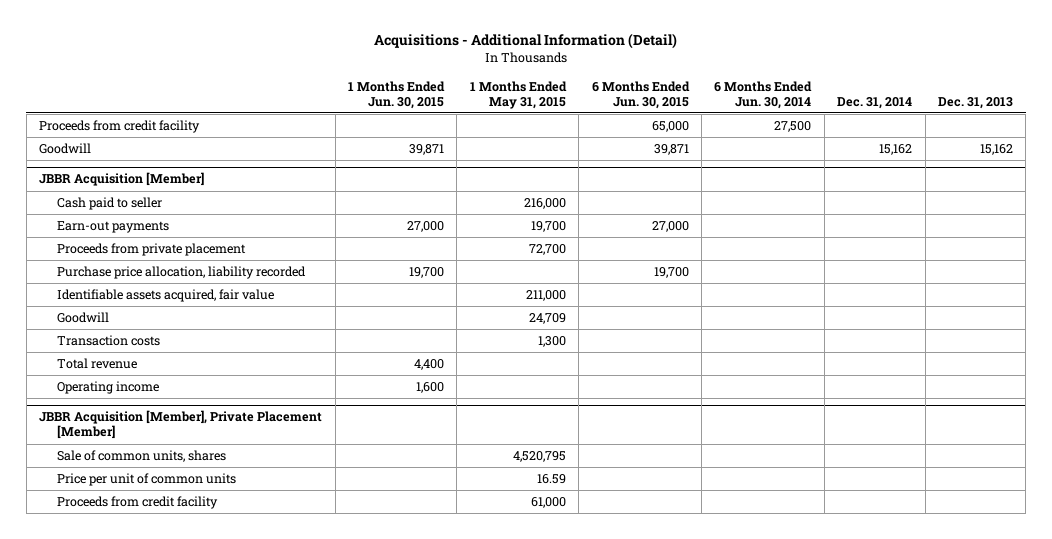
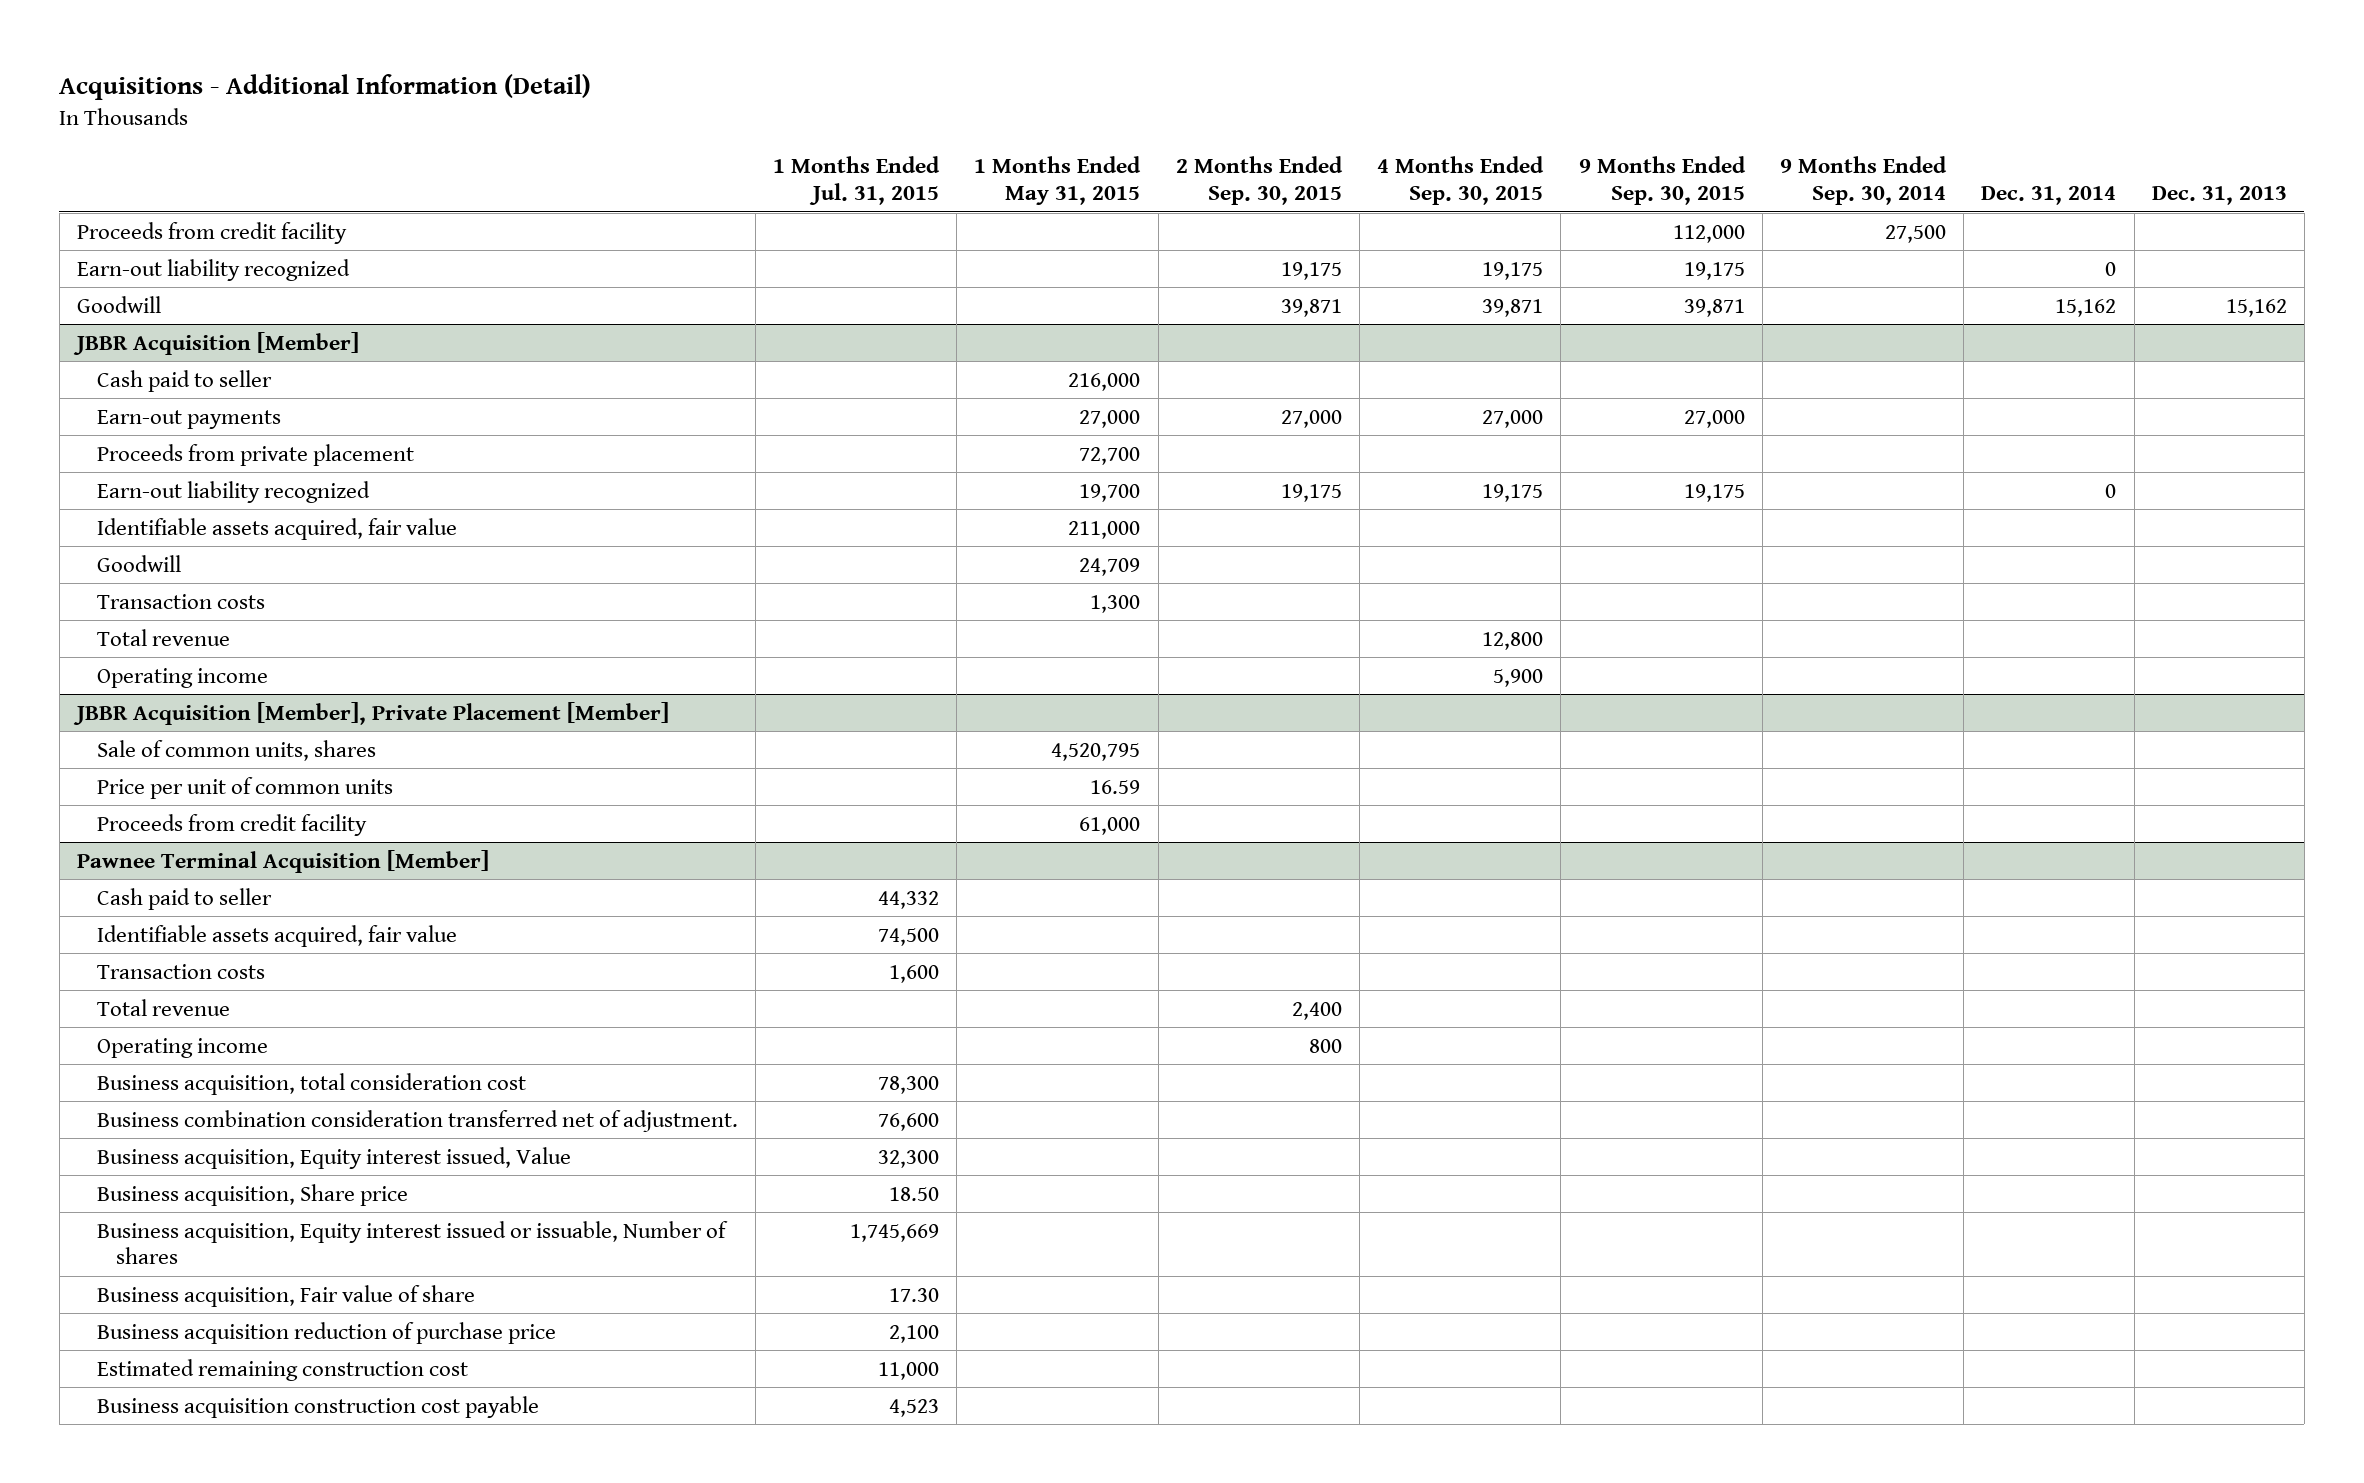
[347,80,445,109] 1 Months Ended Jun. 30, 2015 -> none
[591,80,690,109] 6 Months Ended Jun. 30, 2015 -> none
[714,80,813,109] 6 Months Ended Jun. 30, 2014 -> none
none -> [773,156,941,205] 1 Months Ended Jul. 31, 2015
none -> [1175,156,1343,205] 2 Months Ended Sep. 30, 2015
none -> [1377,156,1545,205] 4 Months Ended Sep. 30, 2015
none -> [1578,156,1746,205] 9 Months Ended Sep. 30, 2015
none -> [1779,156,1947,205] 9 Months Ended Sep. 30, 2014
none -> [76,258,350,281] Earn-out liability recognized
[530,221,566,233] 19,700 -> [1079,409,1141,428] 27,000
[56,266,306,280] Purchase price allocation, liability recorded -> none
none -> [96,480,370,503] Earn-out liability recognized
none -> [76,849,489,873] Pawnee Terminal Acquisition [Member]
none -> [96,887,272,910] Cash paid to seller
none -> [96,924,457,947] Identifiable assets acquired, fair value
none -> [96,963,265,979] Transaction costs
none -> [96,998,230,1016] Total revenue
none -> [96,1037,268,1058] Operating income
none -> [96,1072,526,1095] Business acquisition, total consideration cost
none -> [96,1109,738,1132] Business combination consideration transferred net of adjustment.
none -> [96,1146,571,1169] Business acquisition, Equity interest issued, Value
none -> [96,1183,408,1206] Business acquisition, Share price
none -> [96,1220,728,1265] Business acquisition, Equity interest issued or issuable, Number of shares
none -> [96,1284,475,1307] Business acquisition, Fair value of share
none -> [96,1321,556,1344] Business acquisition reduction of purchase price
none -> [96,1358,468,1381] Estimated remaining construction cost
none -> [96,1395,539,1418] Business acquisition construction cost payable

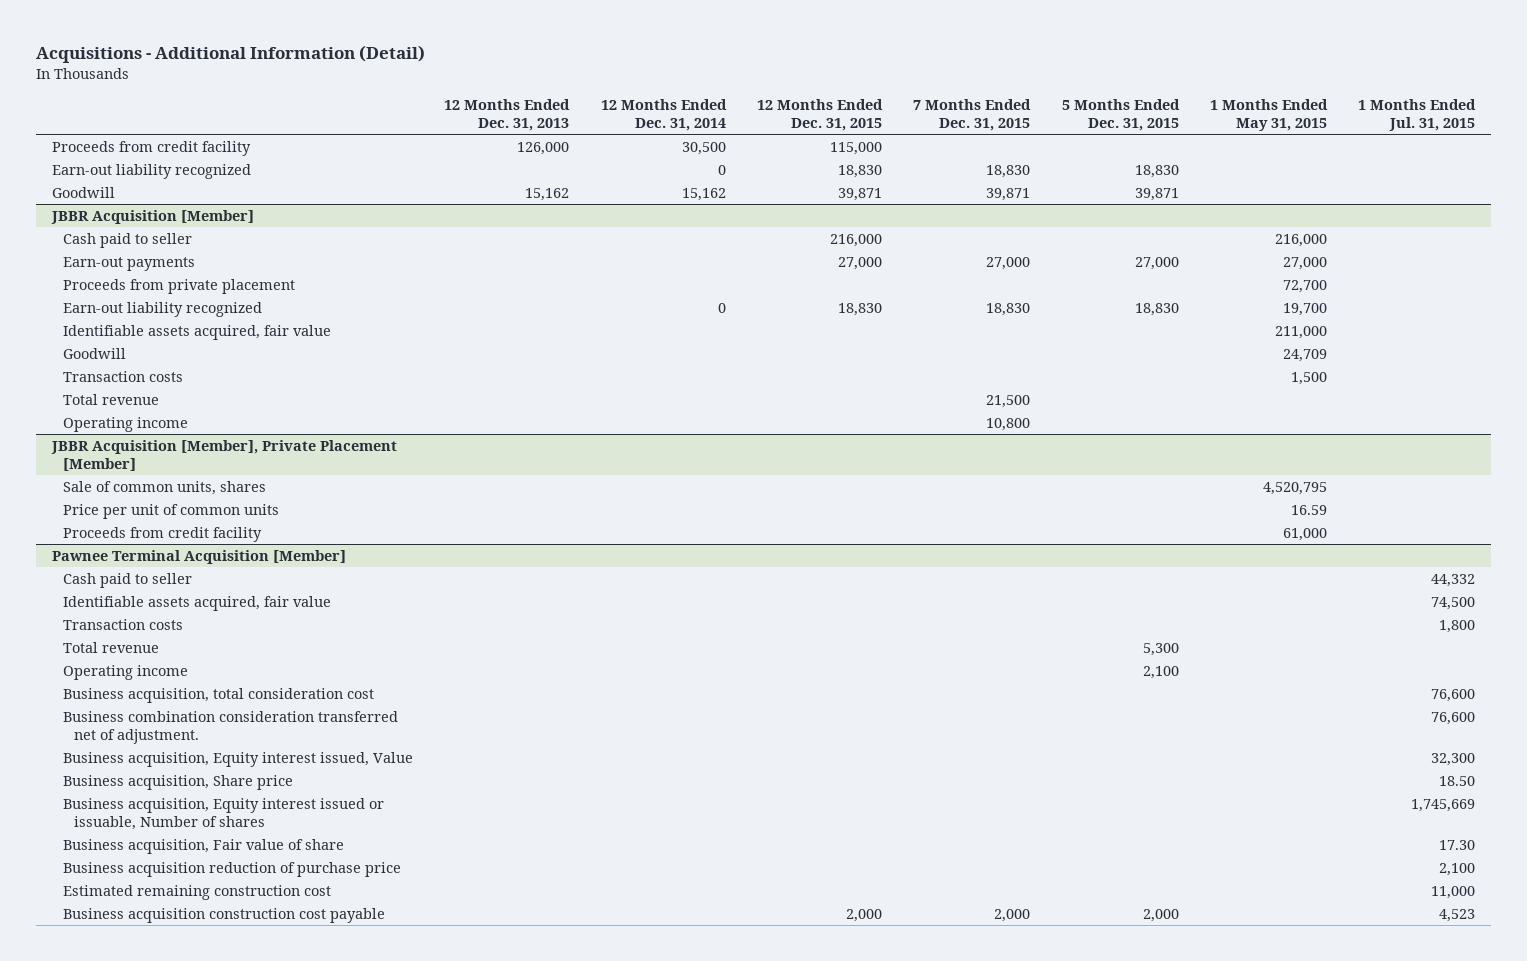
[1175,156,1343,205] 2 Months Ended Sep. 30, 2015 -> none
[1377,156,1545,205] 4 Months Ended Sep. 30, 2015 -> none
[1578,156,1746,205] 9 Months Ended Sep. 30, 2015 -> none
[1779,156,1947,205] 9 Months Ended Sep. 30, 2014 -> none
[1981,185,2117,205] Dec. 31, 2014 -> none
[2151,185,2287,205] Dec. 31, 2013 -> none
none -> [444,99,571,132] 12 Months Ended Dec. 31, 2013
none -> [600,99,727,132] 12 Months Ended Dec. 31, 2014
none -> [757,99,884,132] 12 Months Ended Dec. 31, 2015
none -> [913,99,1032,132] 7 Months Ended Dec. 31, 2015
none -> [1061,99,1180,132] 5 Months Ended Dec. 31, 2015
[1090,594,1141,613] 1,300 -> [1291,371,1328,385] 1,500
[889,964,940,983] 1,600 -> [1439,619,1476,633] 1,800
[878,1075,940,1094] 78,300 -> [1431,688,1476,702] 76,600

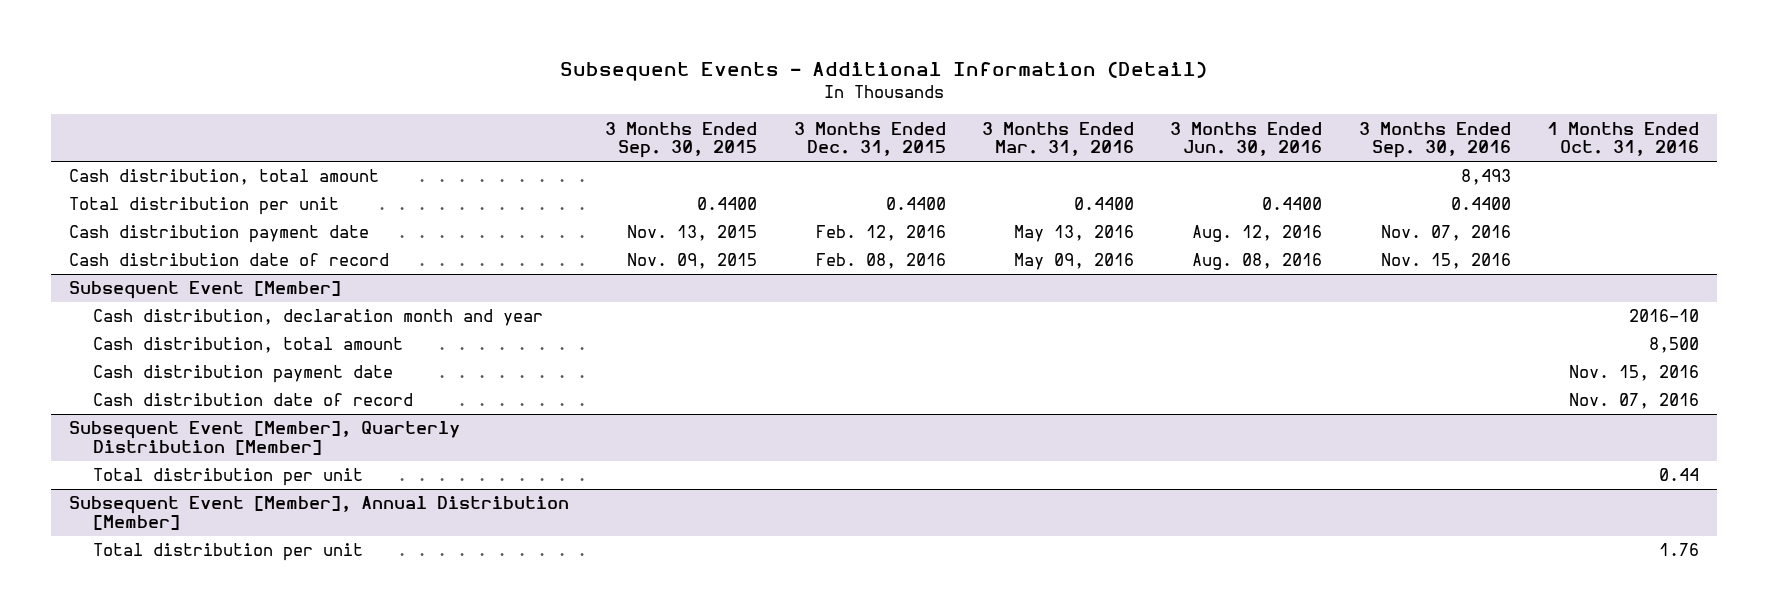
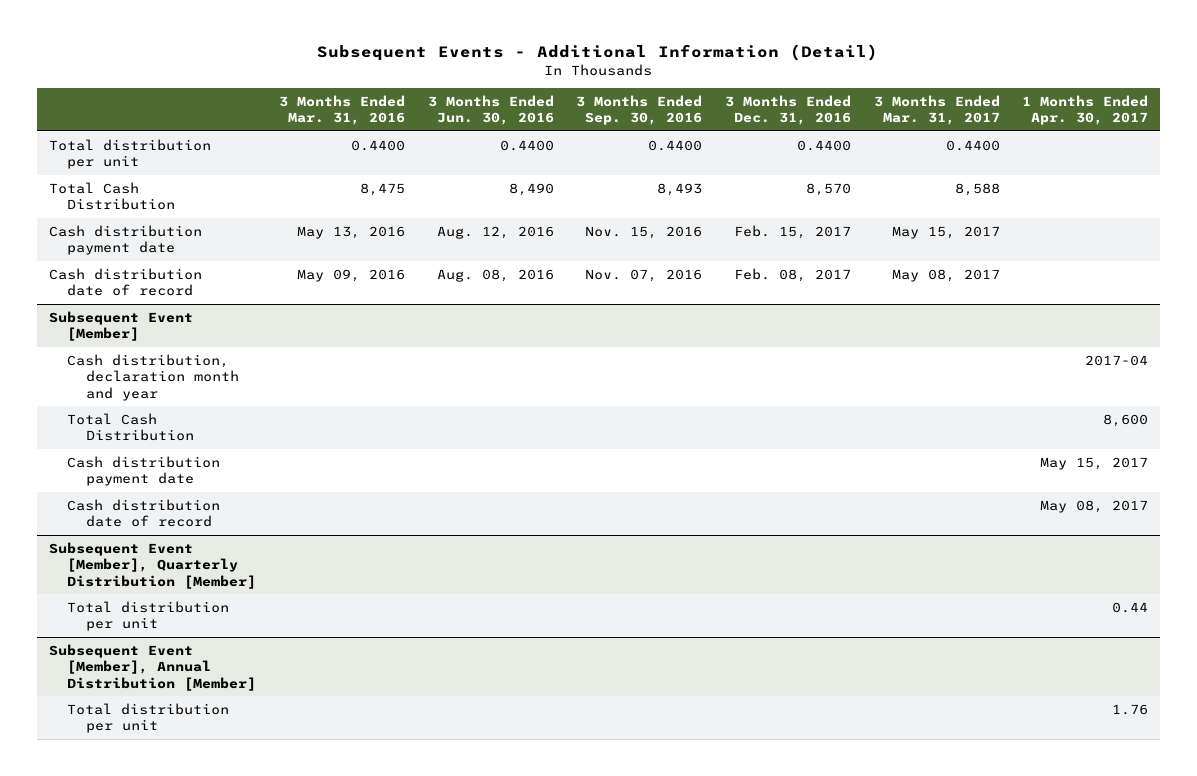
[605,121,758,159] 3 Months Ended Sep. 30, 2015 -> none
[793,121,946,157] 3 Months Ended Dec. 31, 2015 -> none
[1547,121,1700,157] 1 Months Ended Oct. 31, 2016 -> none
none -> [725,94,852,126] 3 Months Ended Dec. 31, 2016
none -> [873,94,1000,126] 3 Months Ended Mar. 31, 2017
none -> [1022,94,1149,126] 1 Months Ended Apr. 30, 2017
[69,169,380,186] Cash distribution, total amount -> none
none -> [48,181,176,211] Total Cash Distribution
[1380,225,1511,242] Nov. 07, 2016 -> [585,225,703,239] Nov. 15, 2016
[1380,253,1511,270] Nov. 15, 2016 -> [585,268,703,282] Nov. 07, 2016
[92,337,403,354] Cash distribution, total amount -> [67,412,194,442] Total Cash Distribution

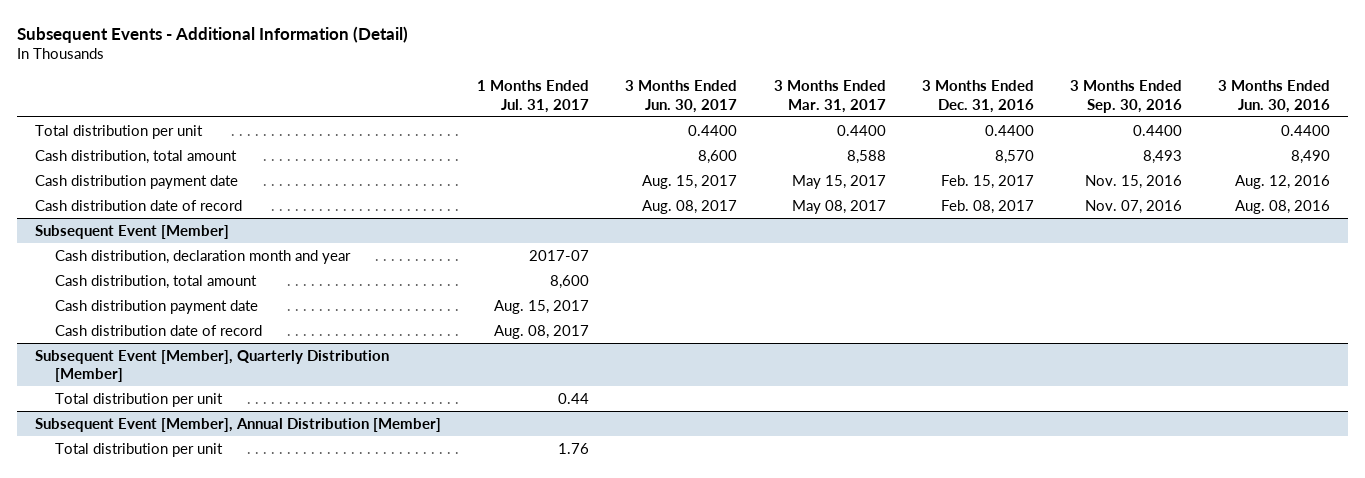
[278,94,405,126] 3 Months Ended Mar. 31, 2016 -> none
[1022,94,1149,126] 1 Months Ended Apr. 30, 2017 -> none
none -> [477,80,590,113] 1 Months Ended Jul. 31, 2017
none -> [625,80,738,113] 3 Months Ended Jun. 30, 2017
[48,181,176,211] Total Cash Distribution -> [35,149,238,164] Cash distribution, total amount
[67,412,194,442] Total Cash Distribution -> [55,274,258,289] Cash distribution, total amount

